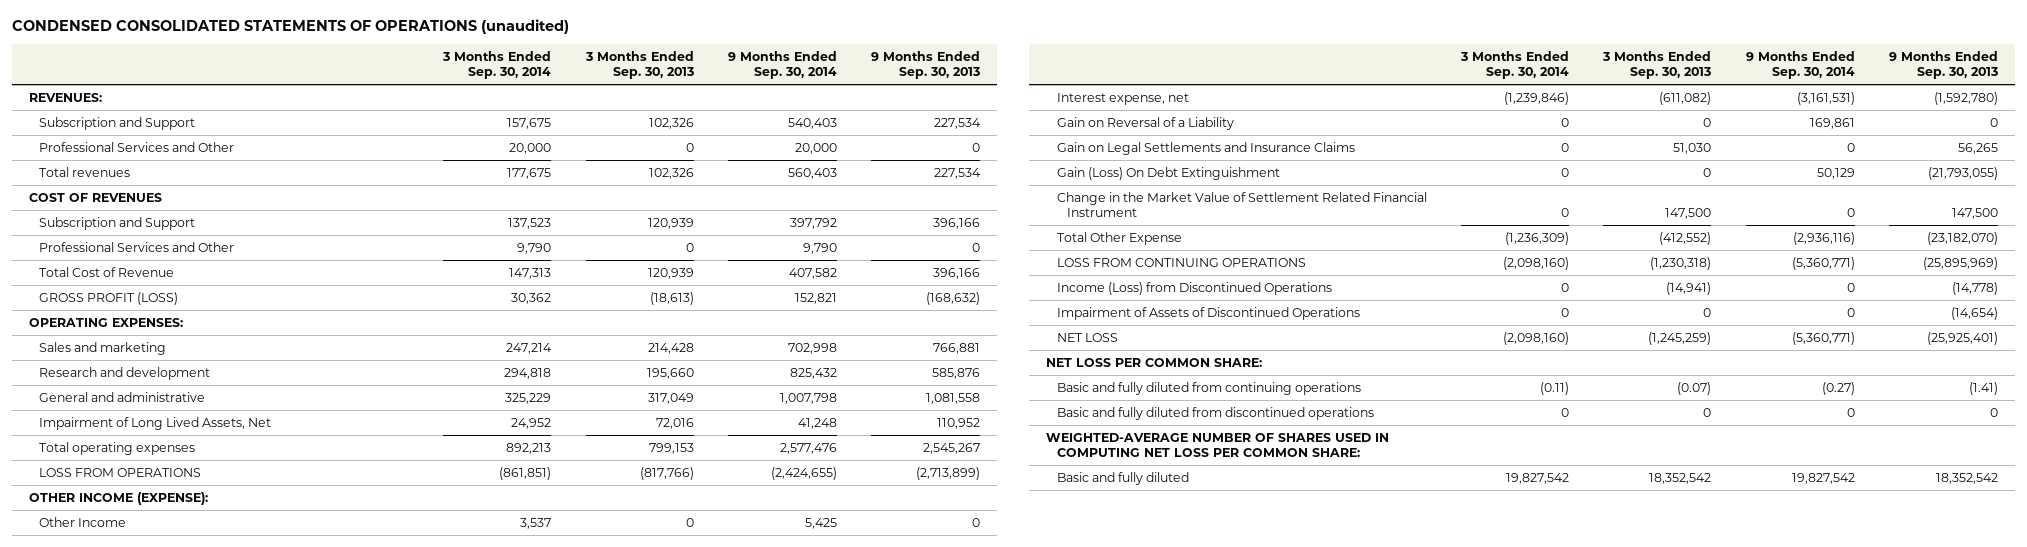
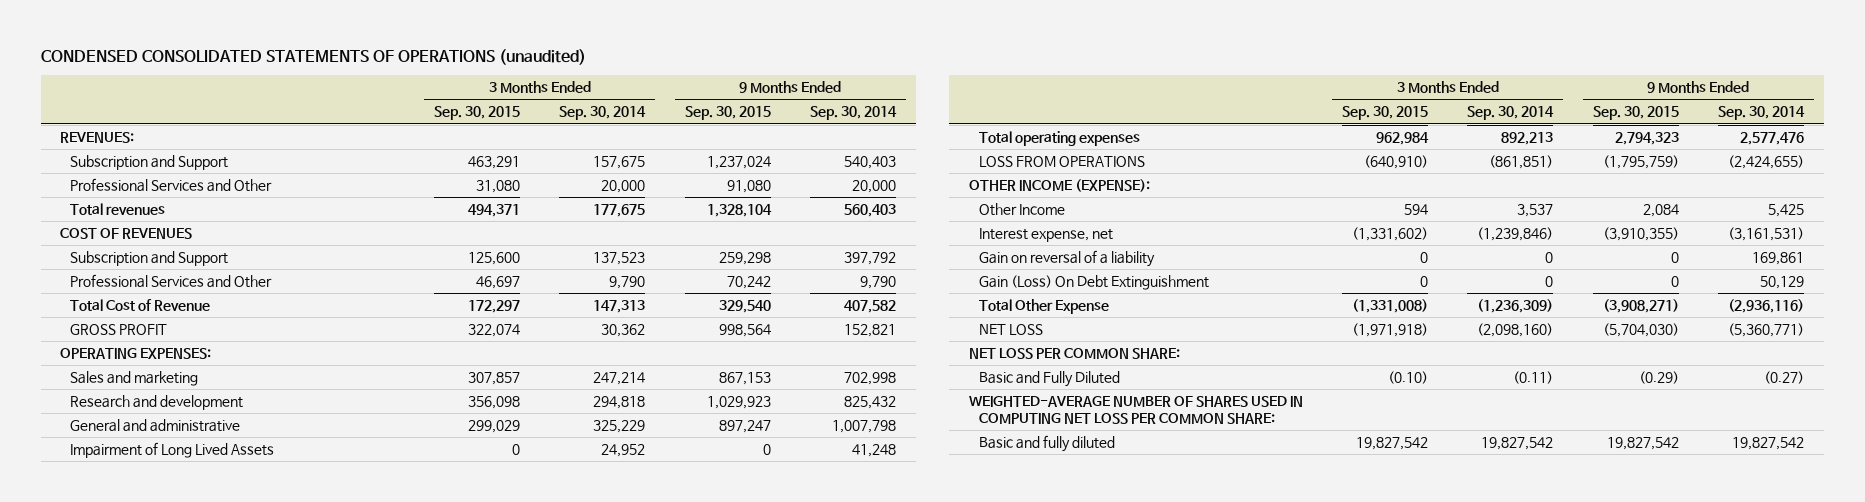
[584,51,694,80] 3 Months Ended Sep. 30, 2013 -> none
[871,51,981,80] 9 Months Ended Sep. 30, 2013 -> none
none -> [433,106,520,121] Sep. 30, 2015
none -> [684,106,771,121] Sep. 30, 2015
[38,292,178,306] GROSS PROFIT (LOSS) -> [70,324,168,336] GROSS PROFIT
[38,417,271,431] Impairment of Long Lived Assets, Net -> [70,442,275,459] Impairment of Long Lived Assets
[1056,142,1355,156] Gain on Legal Settlements and Insurance Claims -> none
[1056,117,1234,131] Gain on Reversal of a Liability -> [978,250,1155,268] Gain on reversal of a liability
[1056,192,1427,218] Change in the Market Value of Settlement Related Financial Instrument -> none
[1056,258,1306,268] LOSS FROM CONTINUING OPERATIONS -> none
[1056,282,1332,296] Income (Loss) from Discontinued Operations -> none
[1056,307,1360,321] Impairment of Assets of Discontinued Operations -> none
[1056,407,1374,421] Basic and fully diluted from discontinued operations -> none
[1056,382,1361,396] Basic and fully diluted from continuing operations -> [978,371,1120,388] Basic and Fully Diluted

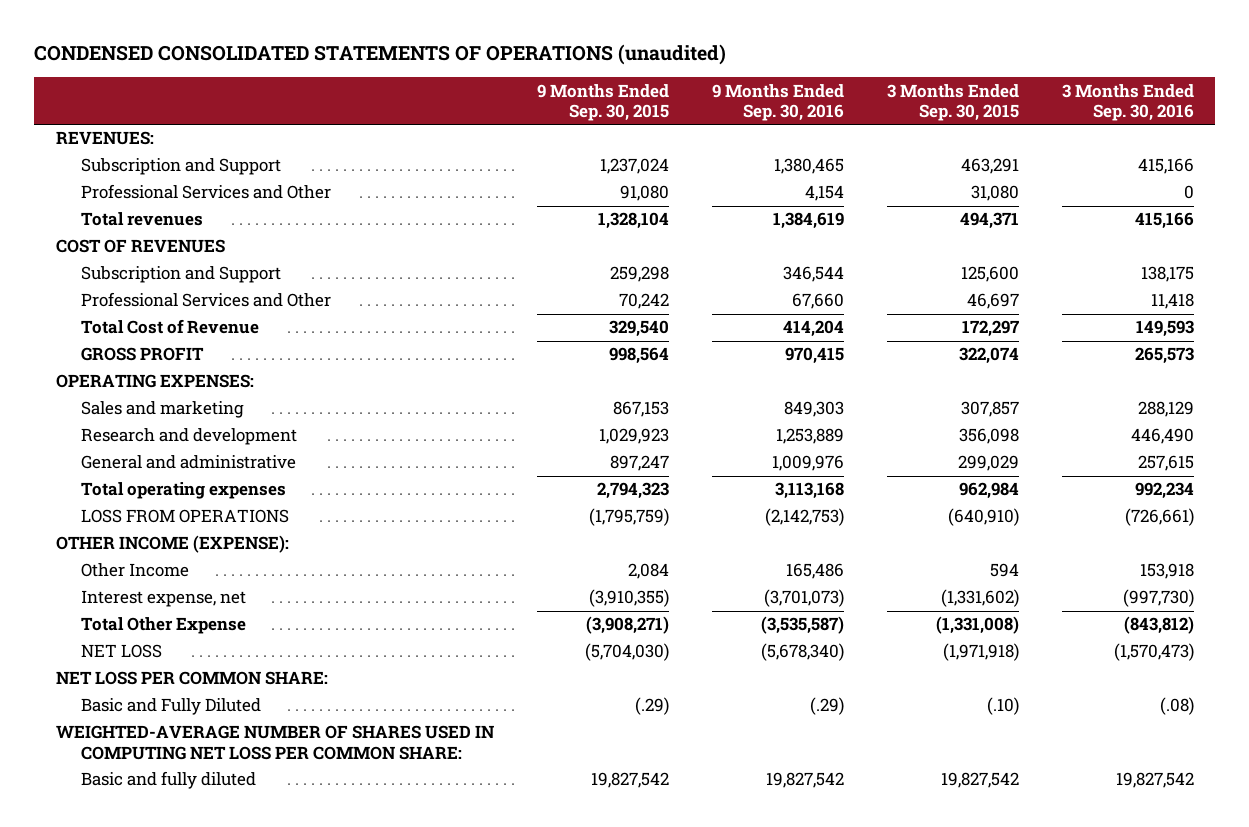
[559,106,647,121] Sep. 30, 2014 -> none
[809,106,897,121] Sep. 30, 2014 -> none
none -> [711,83,844,121] 9 Months Ended Sep. 30, 2016
none -> [1061,83,1194,121] 3 Months Ended Sep. 30, 2016
[70,442,275,459] Impairment of Long Lived Assets -> none
[978,250,1155,268] Gain on reversal of a liability -> none
[978,275,1209,291] Gain (Loss) On Debt Extinguishment -> none
[1388,371,1429,385] (0.10) -> [986,697,1019,716] (.10)
[1638,371,1679,385] (0.29) -> [634,697,669,716] (.29)

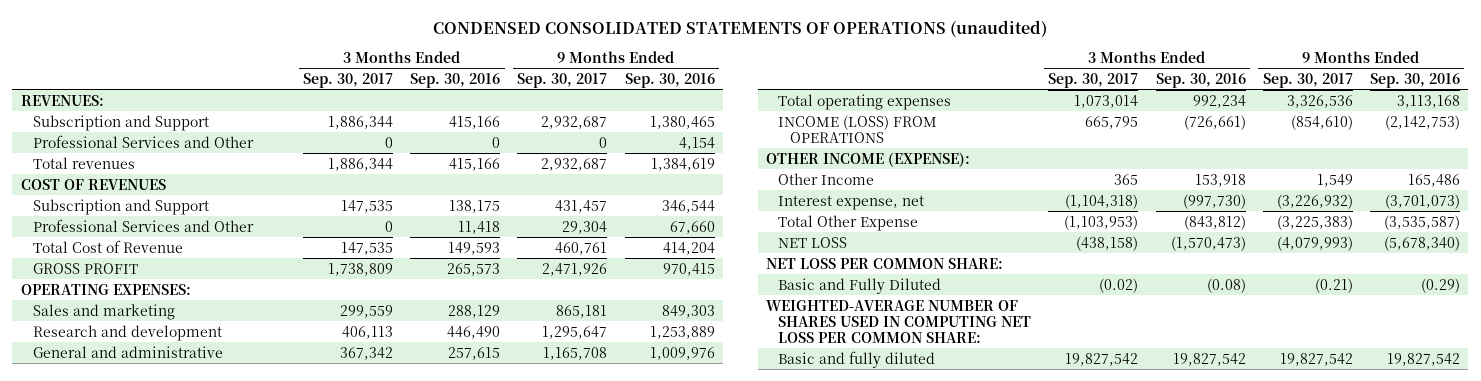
[536,83,669,121] 9 Months Ended Sep. 30, 2015 -> none
[886,83,1019,121] 3 Months Ended Sep. 30, 2015 -> none
none -> [303,72,394,88] Sep. 30, 2017
none -> [517,72,608,88] Sep. 30, 2017
[80,509,289,524] LOSS FROM OPERATIONS -> [778,114,938,143] INCOME (LOSS) FROM OPERATIONS
[809,697,844,716] (.29) -> [1420,277,1460,293] (0.29)
[1159,697,1194,716] (.08) -> [1206,277,1246,293] (0.08)

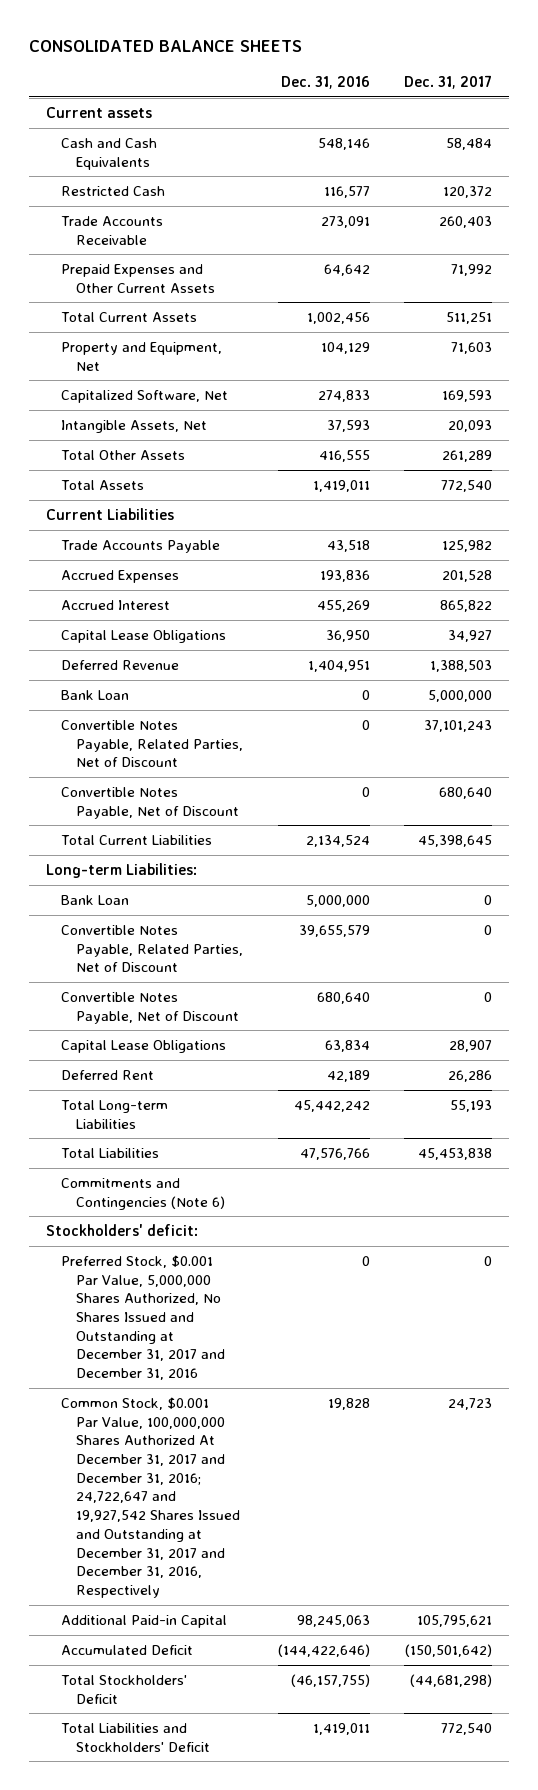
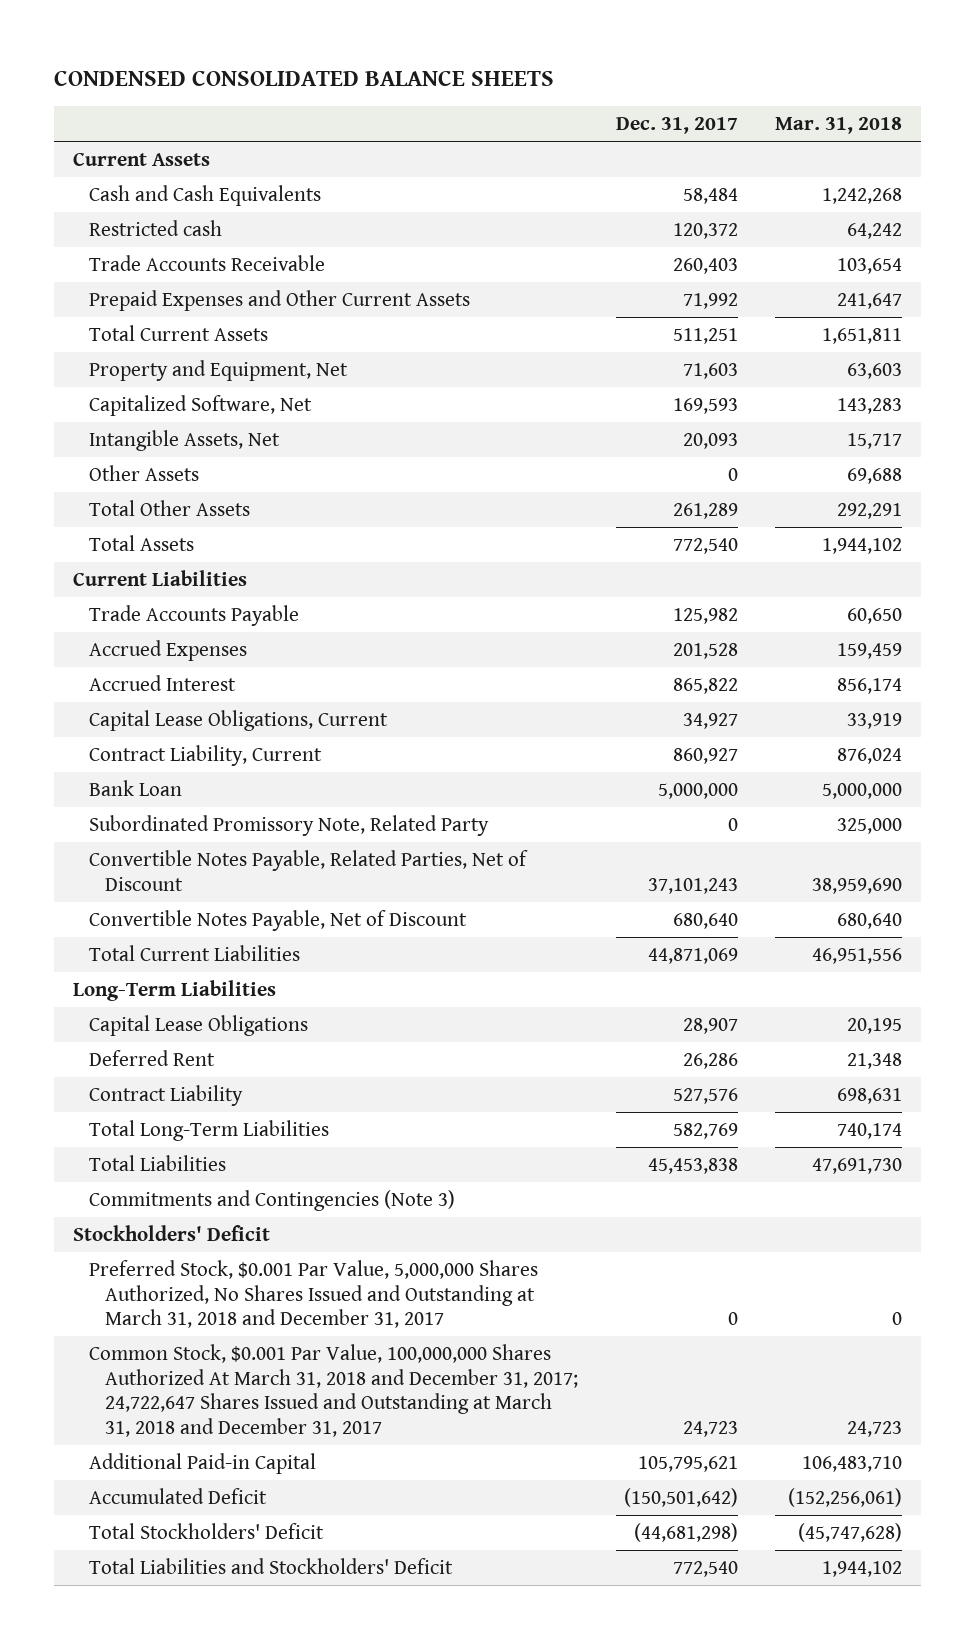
[28,40,302,53] CONSOLIDATED BALANCE SHEETS -> [53,70,554,86] CONDENSED CONSOLIDATED BALANCE SHEETS
[280,76,370,90] Dec. 31, 2016 -> none
none -> [775,116,903,134] Mar. 31, 2018
[45,106,152,118] Current assets -> [72,152,210,166] Current Assets
[60,185,165,196] Restricted Cash -> [88,219,222,236] Restricted cash
none -> [88,464,199,481] Other Assets
[60,659,179,670] Deferred Revenue -> none
[60,629,226,643] Capital Lease Obligations -> [88,709,388,731] Capital Lease Obligations, Current
none -> [88,744,322,766] Contract Liability, Current
none -> [88,814,489,836] Subordinated Promissory Note, Related Party
[60,894,129,905] Bank Loan -> none
[60,924,244,973] Convertible Notes Payable, Related Parties, Net of Discount -> none
[60,991,240,1024] Convertible Notes Payable, Net of Discount -> none
[418,834,493,847] 45,398,645 -> [647,947,738,964] 44,871,069
[45,862,197,878] Long-term Liabilities: -> [72,979,276,1001] Long-Term Liabilities
none -> [88,1084,243,1106] Contract Liability
[60,1099,168,1129] Total Long-term Liabilities -> [88,1119,329,1141] Total Long-Term Liabilities
[450,1099,493,1112] 55,193 -> [672,1122,738,1139] 582,769
[60,1177,226,1210] Commitments and Contingencies (Note 6) -> [88,1189,455,1211] Commitments and Contingencies (Note 3)
[45,1223,198,1236] Stockholders' deficit: -> [72,1224,270,1241] Stockholders' Deficit
[60,1254,226,1381] Preferred Stock, $0.001 Par Value, 5,000,000 Shares Authorized, No Shares Issued and Outstanding at December 31, 2017 and December 31, 2016 -> [88,1259,538,1329] Preferred Stock, $0.001 Par Value, 5,000,000 Shares Authorized, No Shares Issued and Outstanding at March 31, 2018 and December 31, 2017
[60,1396,241,1598] Common Stock, $0.001 Par Value, 100,000,000 Shares Authorized At December 31, 2017 and December 31, 2016; 24,722,647 and 19,927,542 Shares Issued and Outstanding at December 31, 2017 and December 31, 2016, Respectively -> [88,1343,578,1437] Common Stock, $0.001 Par Value, 100,000,000 Shares Authorized At March 31, 2018 and December 31, 2017; 24,722,647 Shares Issued and Outstanding at March 31, 2018 and December 31, 2017

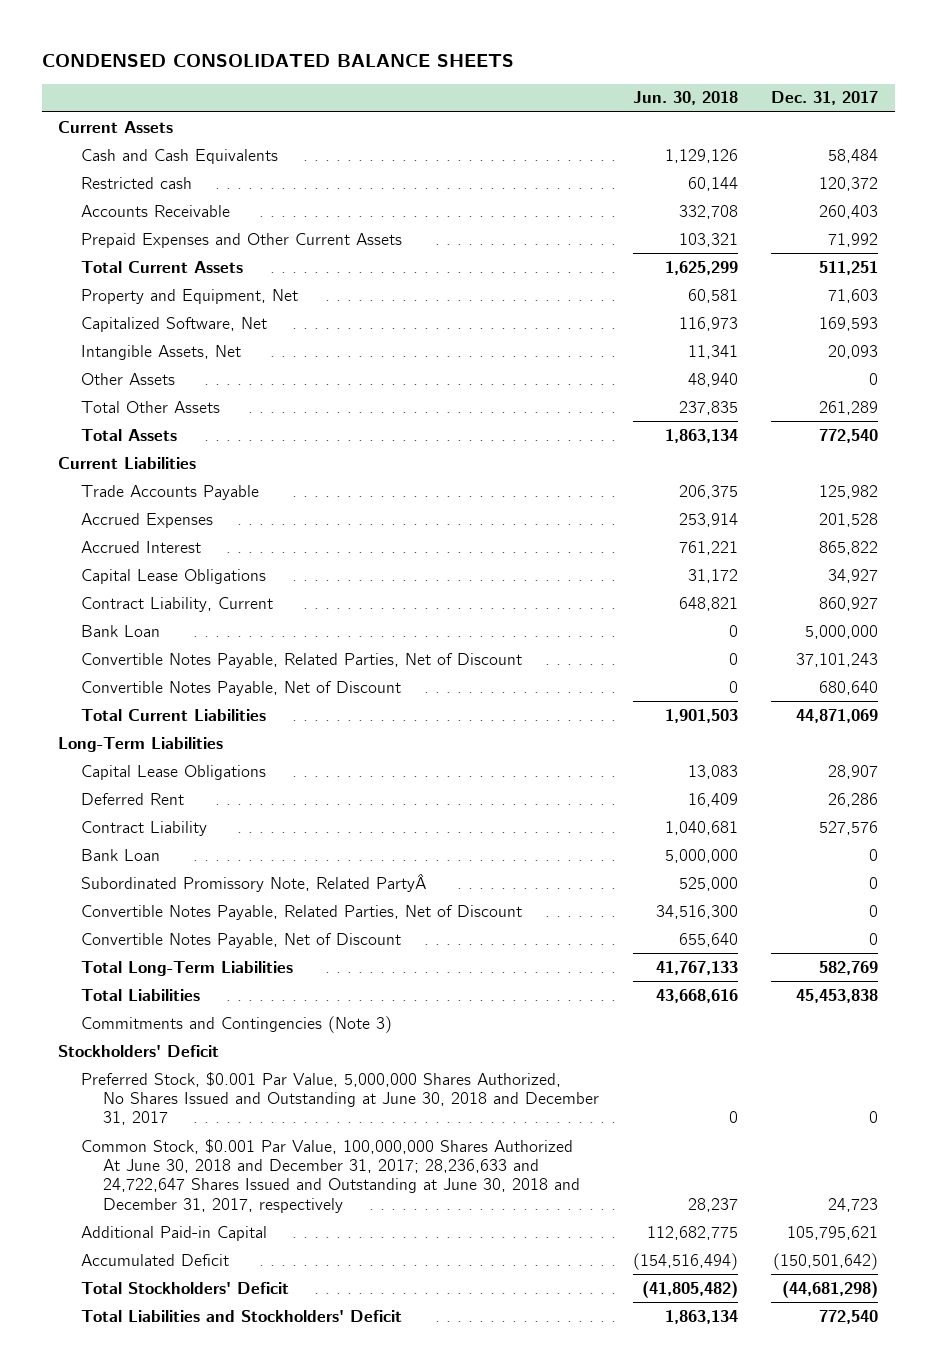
[775,116,903,134] Mar. 31, 2018 -> none
none -> [632,91,738,106] Jun. 30, 2018
[88,254,325,271] Trade Accounts Receivable -> [80,204,230,217] Accounts Receivable
[88,709,388,731] Capital Lease Obligations, Current -> [80,568,266,584] Capital Lease Obligations
[88,814,489,836] Subordinated Promissory Note, Related Party -> none
none -> [80,848,160,861] Bank Loan
none -> [80,873,426,892] Subordinated Promissory Note, Related PartyÂ
none -> [80,904,522,920] Convertible Notes Payable, Related Parties, Net of Discount
none -> [80,932,401,948] Convertible Notes Payable, Net of Discount
[88,1259,538,1329] Preferred Stock, $0.001 Par Value, 5,000,000 Shares Authorized, No Shares Issued and Outstanding at March 31, 2018 and December 31, 2017 -> [80,1071,600,1126] Preferred Stock, $0.001 Par Value, 5,000,000 Shares Authorized, No Shares Issued and Outstanding at June 30, 2018 and December 31, 2017
[88,1343,578,1437] Common Stock, $0.001 Par Value, 100,000,000 Shares Authorized At March 31, 2018 and December 31, 2017; 24,722,647 Shares Issued and Outstanding at March 31, 2018 and December 31, 2017 -> [80,1138,581,1213] Common Stock, $0.001 Par Value, 100,000,000 Shares Authorized At June 30, 2018 and December 31, 2017; 28,236,633 and 24,722,647 Shares Issued and Outstanding at June 30, 2018 and December 31, 2017, respectively

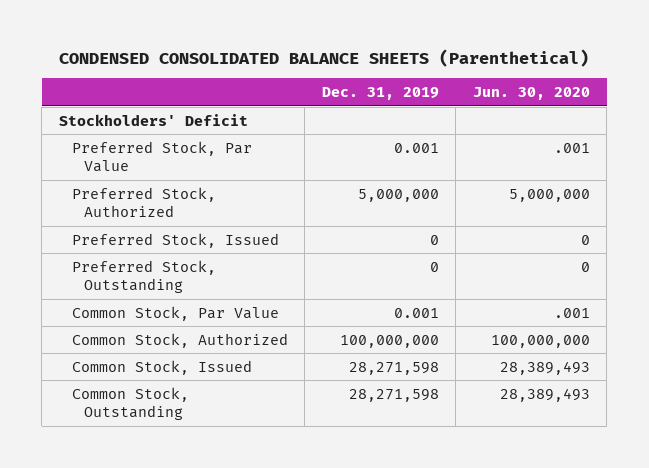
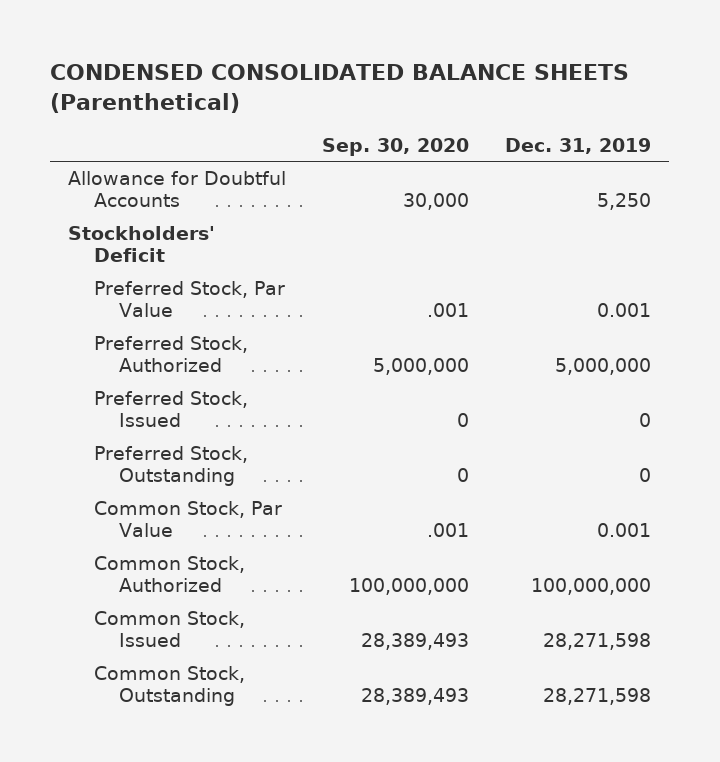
[472,86,590,100] Jun. 30, 2020 -> none
none -> [322,137,470,156] Sep. 30, 2020
none -> [68,171,287,208] Allowance for Doubtful Accounts

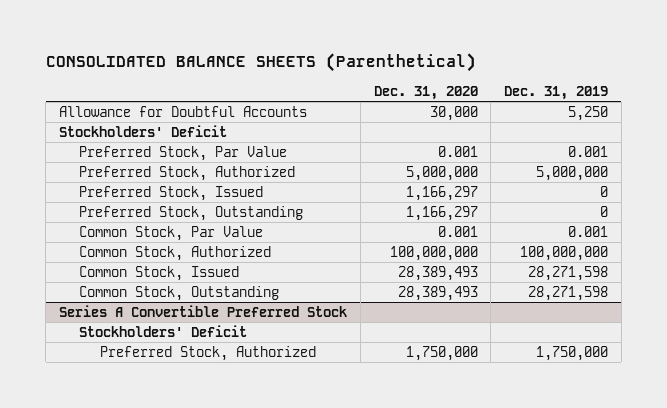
[50,63,630,113] CONDENSED CONSOLIDATED BALANCE SHEETS (Parenthetical) -> [45,53,476,73] CONSOLIDATED BALANCE SHEETS (Parenthetical)
[322,137,470,156] Sep. 30, 2020 -> none
none -> [373,85,478,100] Dec. 31, 2020
none -> [59,304,348,317] Series A Convertible Preferred Stock
none -> [79,324,248,337] Stockholders' Deficit
none -> [99,345,316,361] Preferred Stock, Authorized

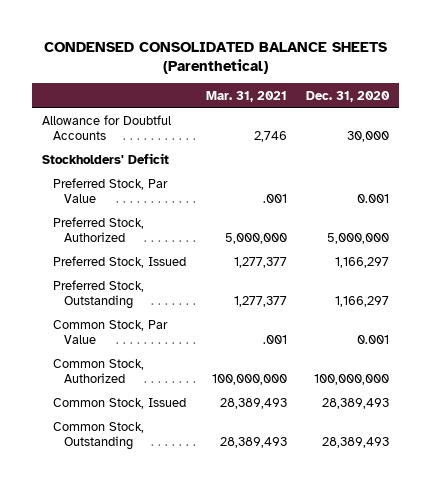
[45,53,476,73] CONSOLIDATED BALANCE SHEETS (Parenthetical) -> [43,41,387,74] CONDENSED CONSOLIDATED BALANCE SHEETS (Parenthetical)
[503,85,608,100] Dec. 31, 2019 -> none
none -> [205,90,287,102] Mar. 31, 2021
[59,304,348,317] Series A Convertible Preferred Stock -> none
[79,324,248,337] Stockholders' Deficit -> none
[99,345,316,361] Preferred Stock, Authorized -> none

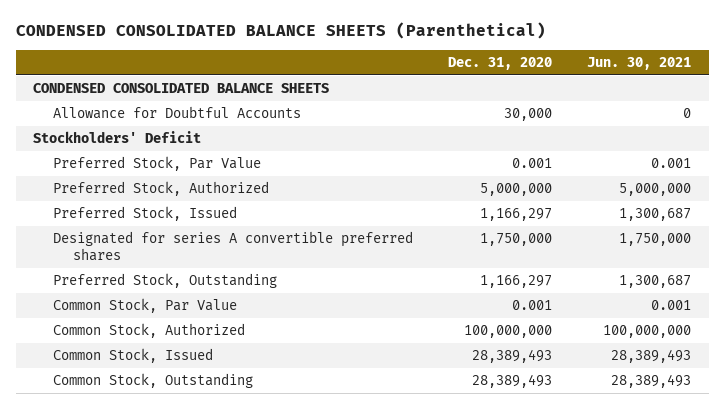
[205,90,287,102] Mar. 31, 2021 -> none
none -> [587,56,692,70] Jun. 30, 2021
none -> [33,83,330,94] CONDENSED CONSOLIDATED BALANCE SHEETS
none -> [53,231,414,262] Designated for series A convertible preferred shares

